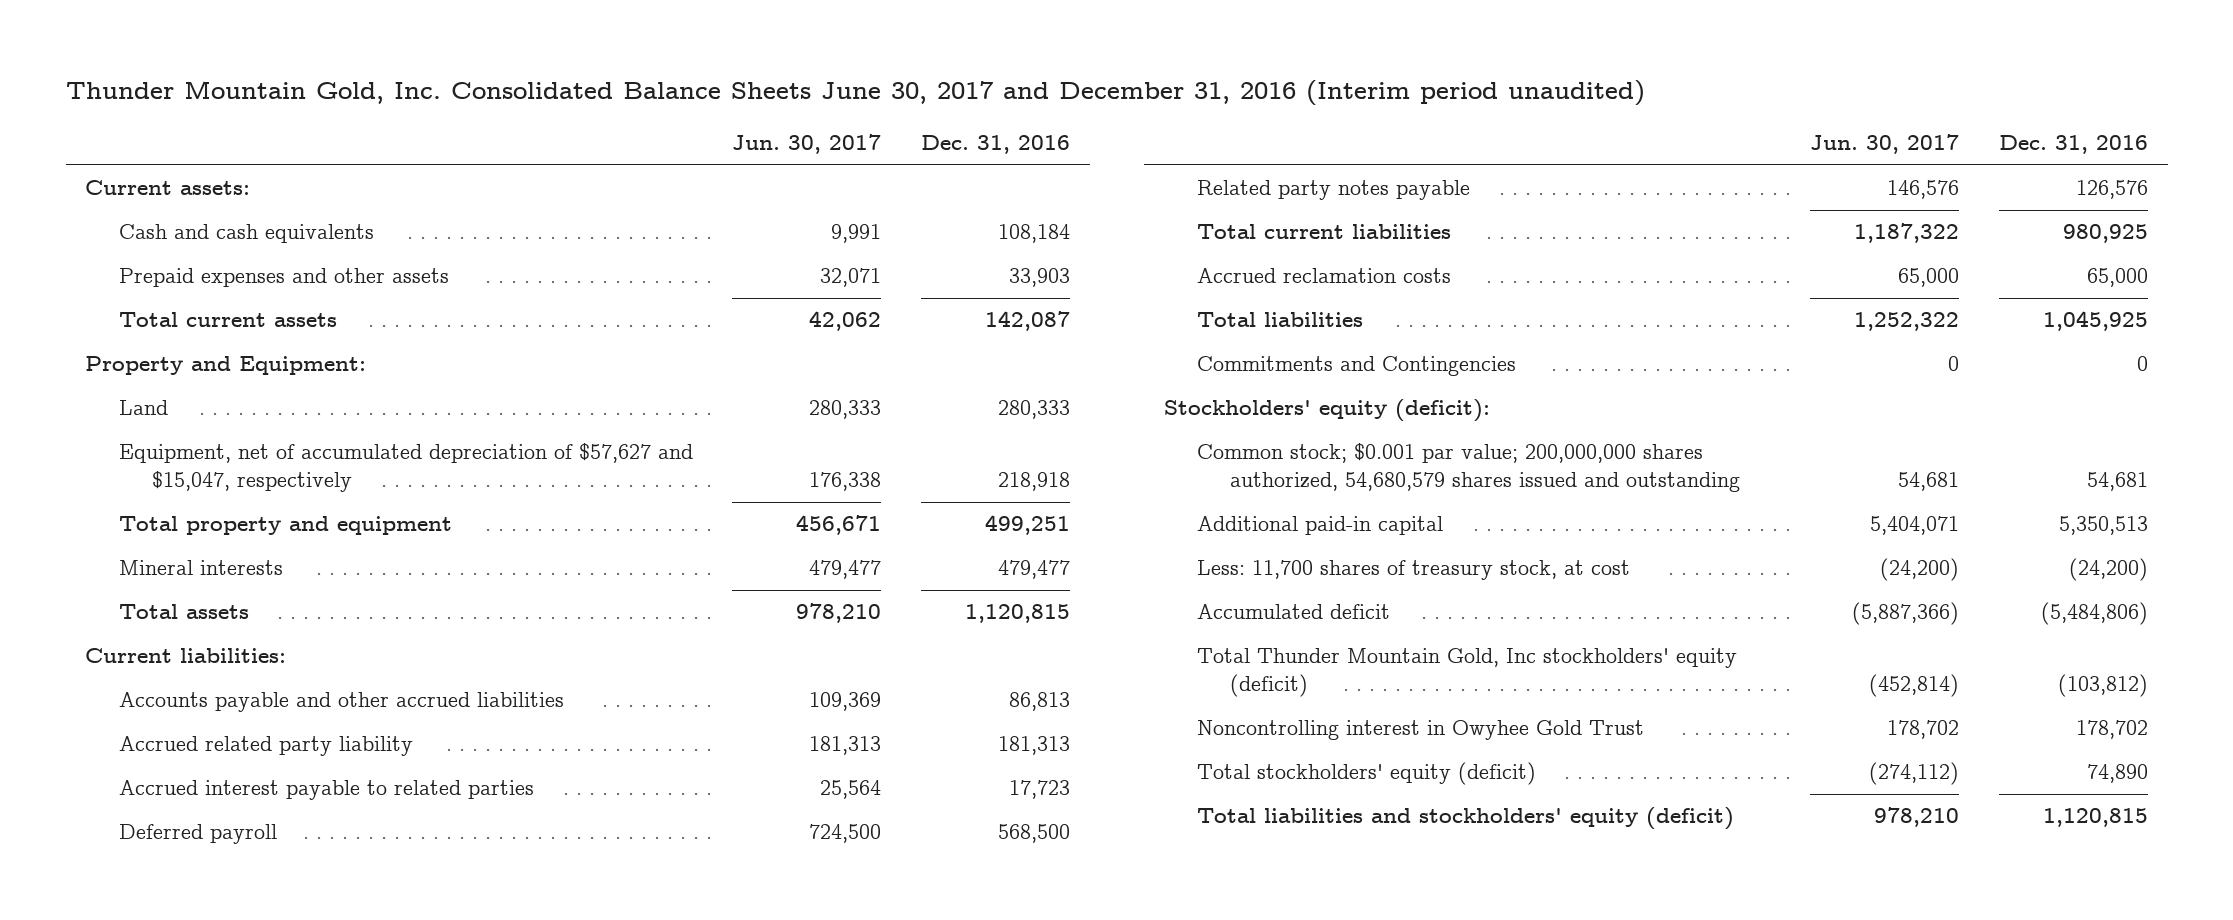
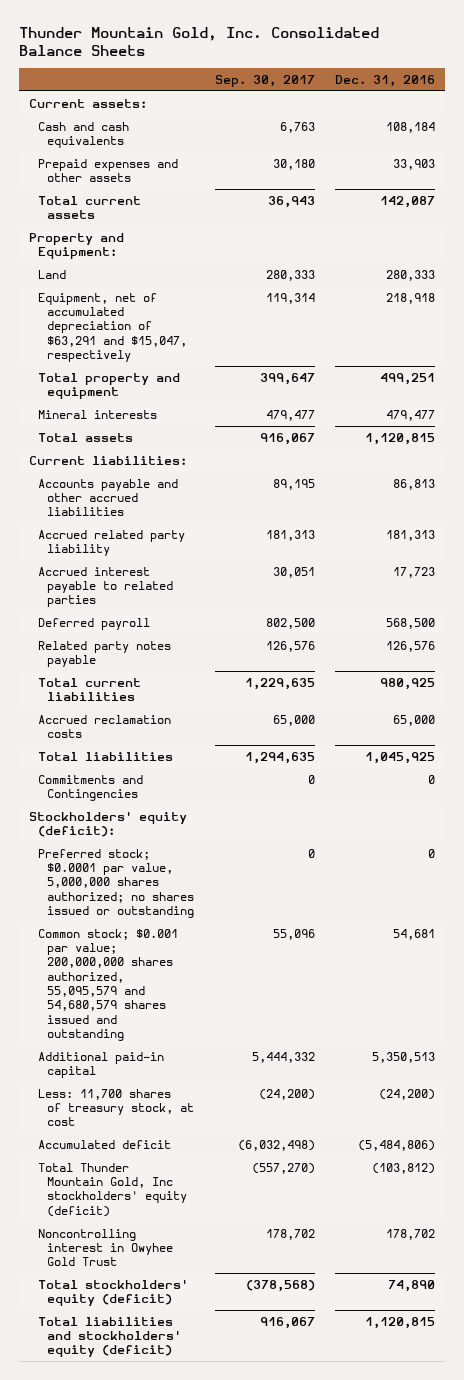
[65,80,1645,107] Thunder Mountain Gold, Inc. Consolidated Balance Sheets June 30, 2017 and December 31, 2016 (Interim period unaudited) -> [18,26,379,57] Thunder Mountain Gold, Inc. Consolidated Balance Sheets
[732,134,882,155] Jun. 30, 2017 -> none
none -> [214,74,315,87] Sep. 30, 2017
[118,443,693,493] Equipment, net of accumulated depreciation of $57,627 and $15,047, respectively -> [38,292,188,363] Equipment, net of accumulated depreciation of $63,291 and $15,047, respectively
none -> [38,848,195,919] Preferred stock; $0.0001 par value, 5,000,000 shares authorized; no shares issued or outstanding
[1196,443,1740,493] Common stock; $0.001 par value; 200,000,000 shares authorized, 54,680,579 shares issued and outstanding -> [38,928,179,1042] Common stock; $0.001 par value; 200,000,000 shares authorized, 55,095,579 and 54,680,579 shares issued and outstanding

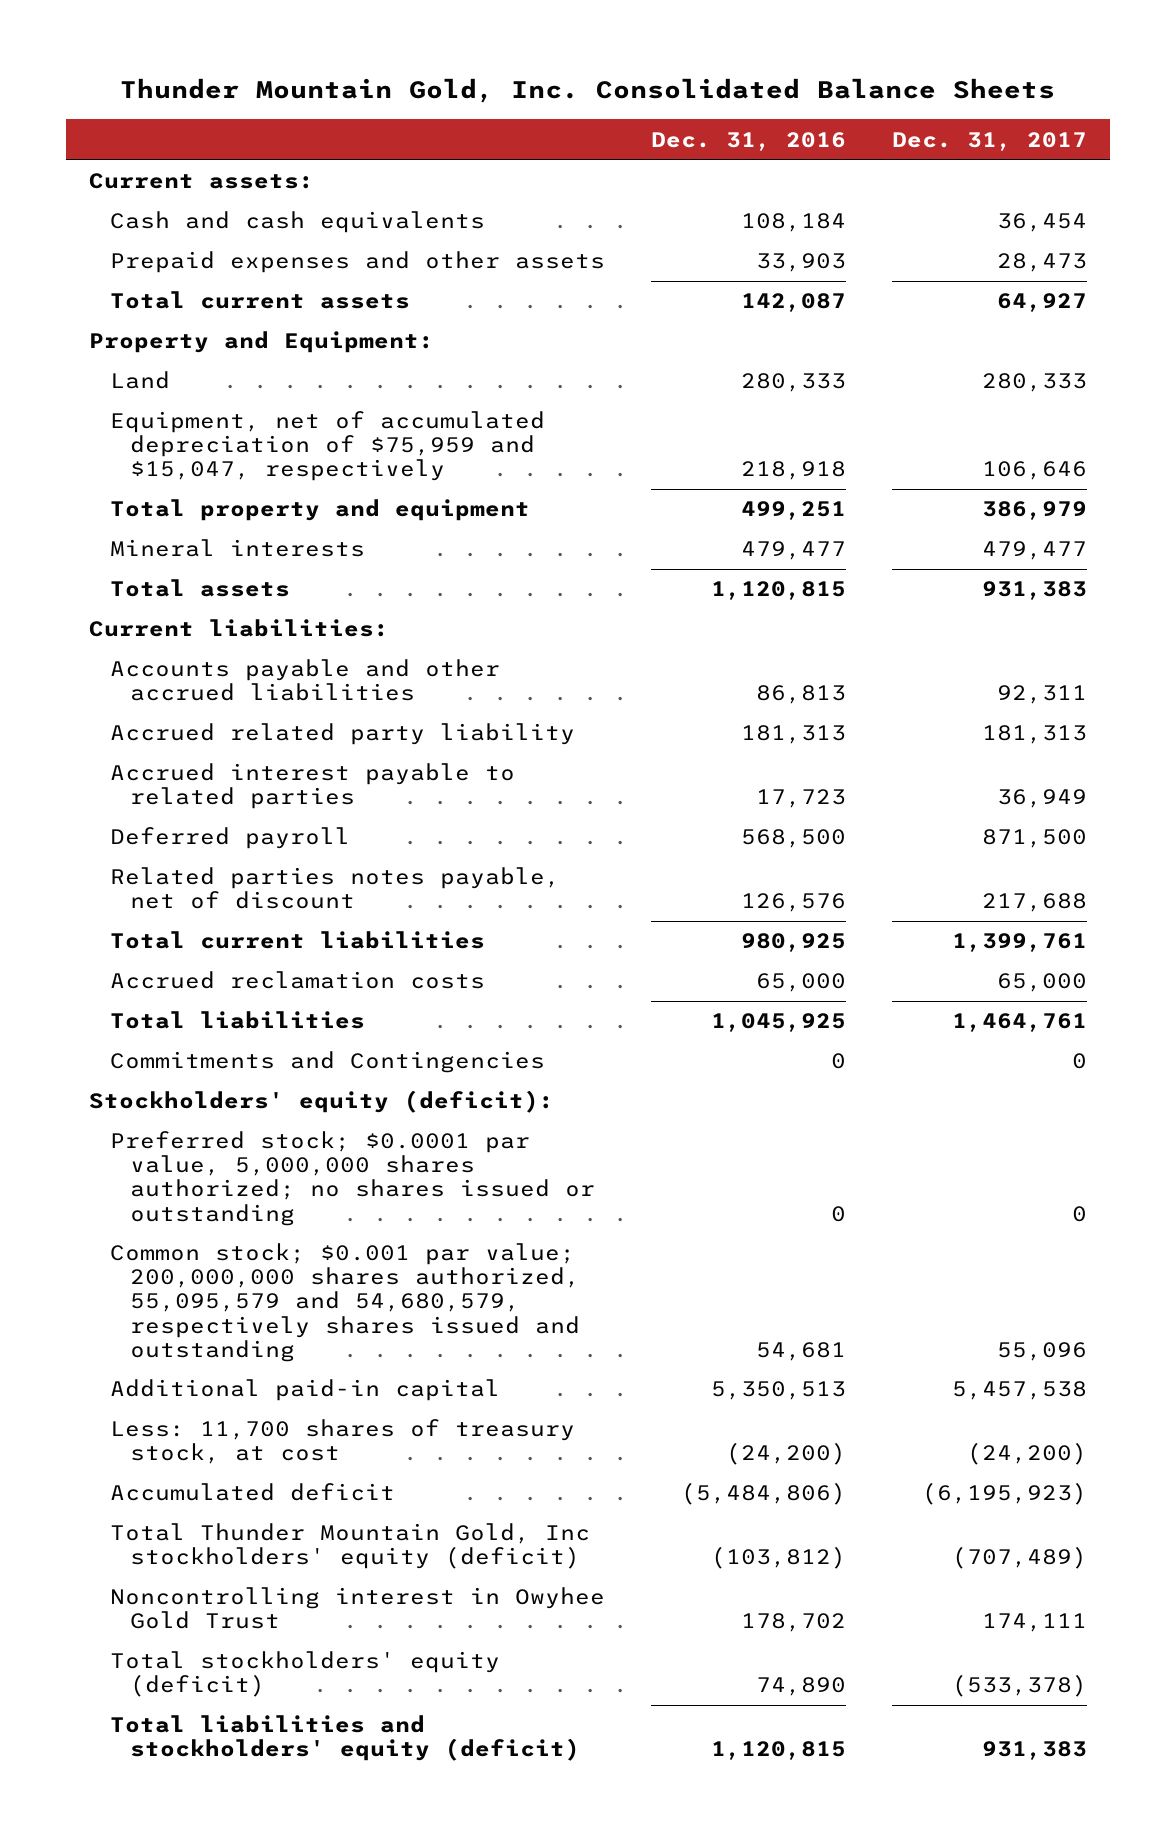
[214,74,315,87] Sep. 30, 2017 -> none
none -> [891,131,1087,151] Dec. 31, 2017
[38,292,188,363] Equipment, net of accumulated depreciation of $63,291 and $15,047, respectively -> [109,411,545,482] Equipment, net of accumulated depreciation of $75,959 and $15,047, respectively
[38,640,172,668] Related party notes payable -> [109,867,560,910] Related parties notes payable, net of discount
[38,928,179,1042] Common stock; $0.001 par value; 200,000,000 shares authorized, 55,095,579 and 54,680,579 shares issued and outstanding -> [109,1243,581,1362] Common stock; $0.001 par value; 200,000,000 shares authorized, 55,095,579 and 54,680,579, respectively shares issued and outstanding

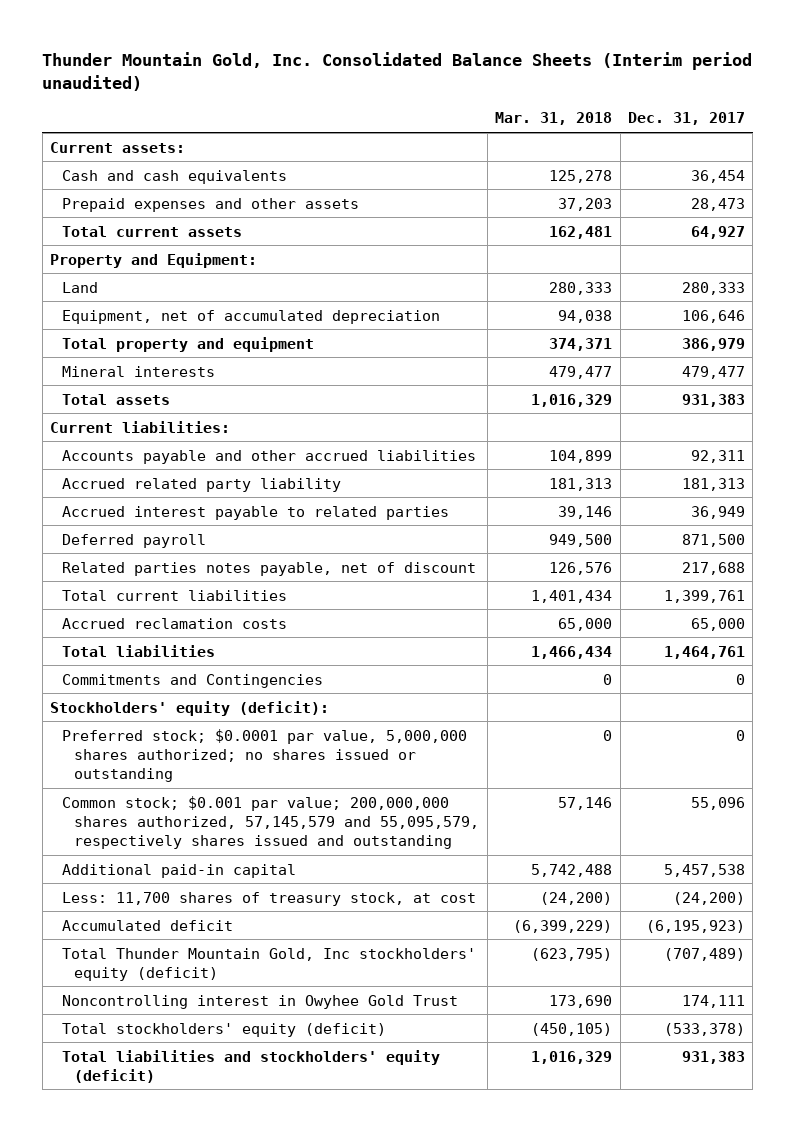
[119,78,1055,104] Thunder Mountain Gold, Inc. Consolidated Balance Sheets -> [42,51,753,91] Thunder Mountain Gold, Inc. Consolidated Balance Sheets (Interim period unaudited)
[650,131,846,151] Dec. 31, 2016 -> none
none -> [495,112,613,126] Mar. 31, 2018
[109,411,545,482] Equipment, net of accumulated depreciation of $75,959 and $15,047, respectively -> [62,309,441,324] Equipment, net of accumulated depreciation
[109,1243,581,1362] Common stock; $0.001 par value; 200,000,000 shares authorized, 55,095,579 and 54,680,579, respectively shares issued and outstanding -> [62,795,480,850] Common stock; $0.001 par value; 200,000,000 shares authorized, 57,145,579 and 55,095,579, respectively shares issued and outstanding

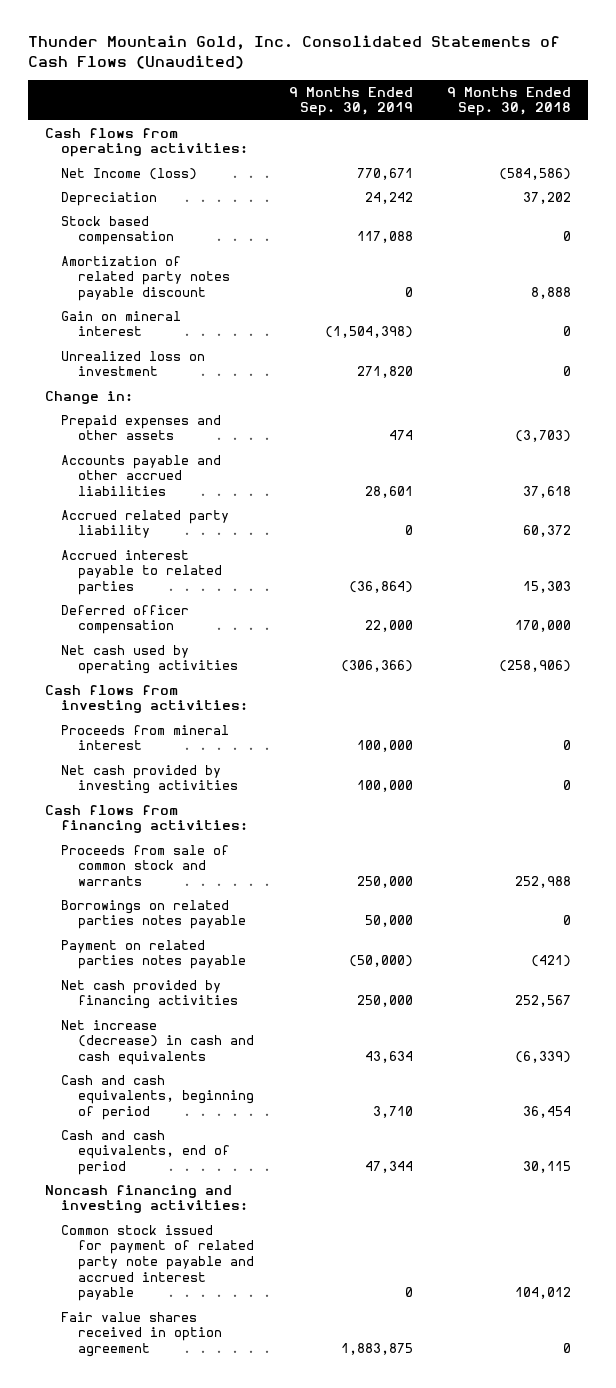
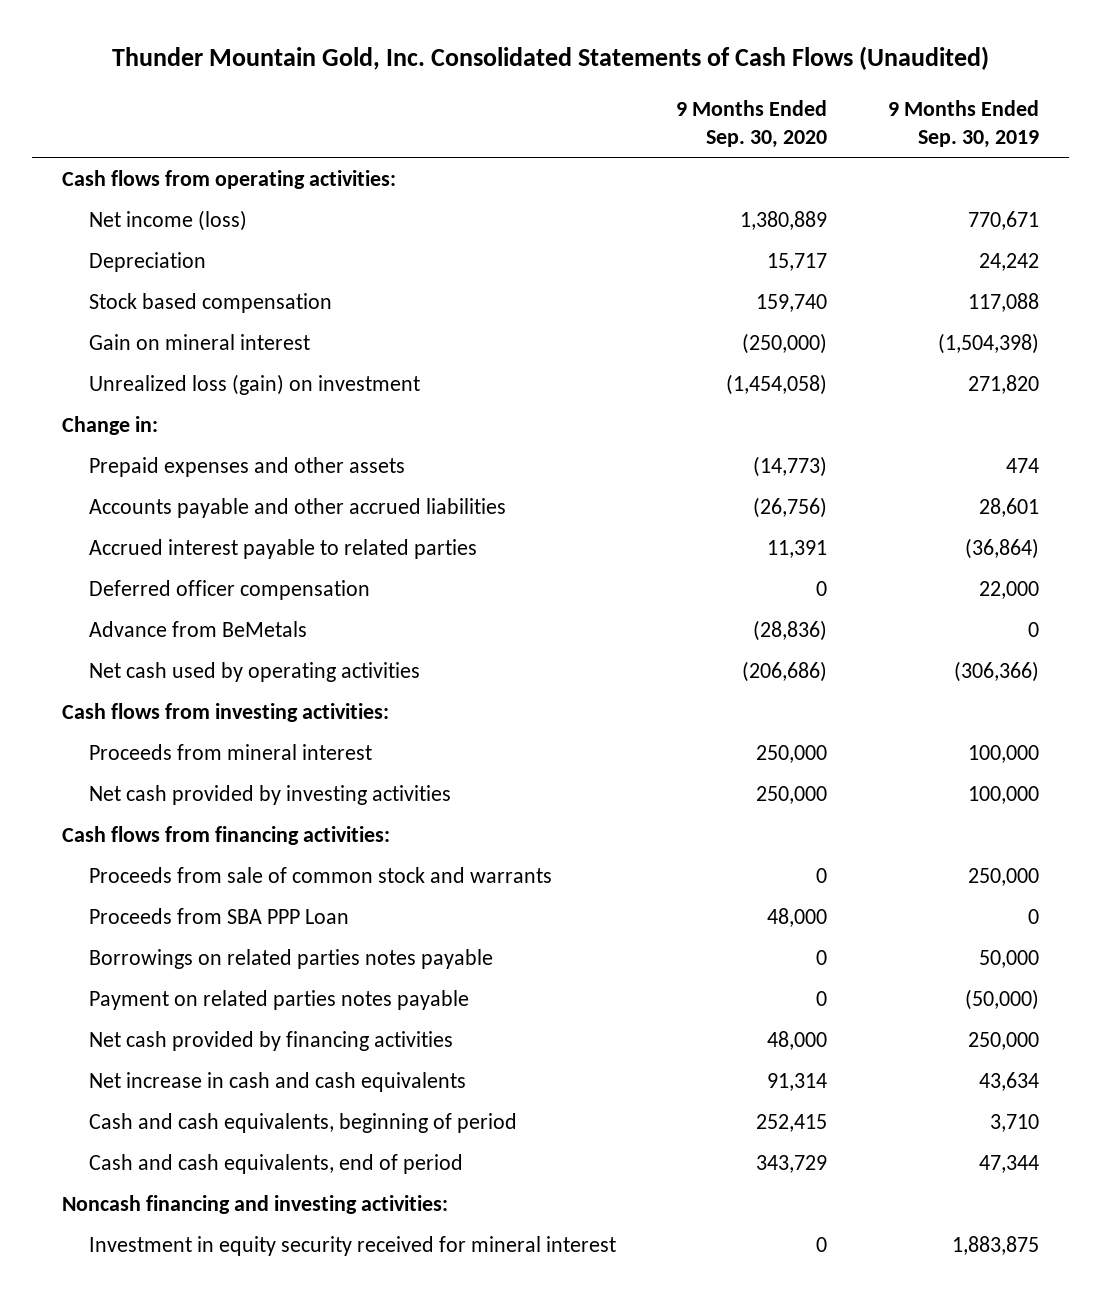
[447,86,572,117] 9 Months Ended Sep. 30, 2018 -> none
none -> [676,100,828,149] 9 Months Ended Sep. 30, 2020
[61,167,198,180] Net Income (loss) -> [89,209,248,231] Net income (loss)
[61,255,230,302] Amortization of related party notes payable discount -> none
[61,350,206,377] Unrealized loss on investment -> [89,373,421,395] Unrealized loss (gain) on investment
[61,509,230,539] Accrued related party liability -> none
none -> [89,620,308,637] Advance from BeMetals
none -> [89,907,350,924] Proceeds from SBA PPP Loan
[61,1019,254,1066] Net increase (decrease) in cash and cash equivalents -> [89,1071,467,1092] Net increase in cash and cash equivalents
[61,1224,254,1302] Common stock issued for payment of related party note payable and accrued interest payable -> none
[61,1311,222,1358] Fair value shares received in option agreement -> [89,1235,617,1256] Investment in equity security received for mineral interest

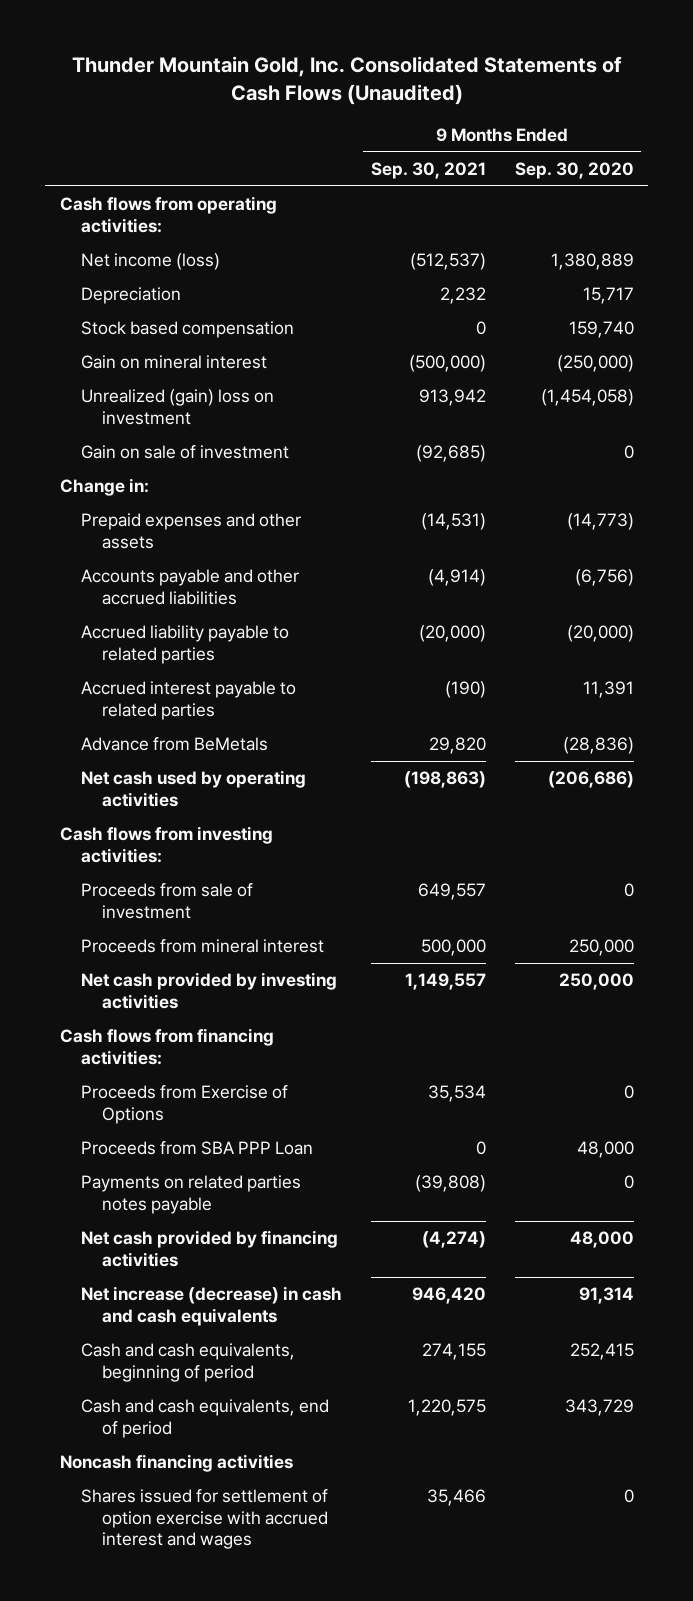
[887,100,1039,149] 9 Months Ended Sep. 30, 2019 -> none
none -> [370,162,486,180] Sep. 30, 2021
[89,373,421,395] Unrealized loss (gain) on investment -> [80,389,274,425] Unrealized (gain) loss on investment
none -> [80,445,289,460] Gain on sale of investment
[753,496,828,518] (26,756) -> [574,569,634,587] (6,756)
none -> [80,625,289,664] Accrued liability payable to related parties
[89,579,371,600] Deferred officer compensation -> none
none -> [80,883,253,919] Proceeds from sale of investment
[89,866,553,883] Proceeds from sale of common stock and warrants -> none
none -> [80,1085,288,1124] Proceeds from Exercise of Options
[89,948,494,969] Borrowings on related parties notes payable -> none
[89,989,470,1010] Payment on related parties notes payable -> [80,1175,301,1214] Payments on related parties notes payable
[89,1071,467,1092] Net increase in cash and cash equivalents -> [80,1286,342,1326] Net increase (decrease) in cash and cash equivalents
[89,1235,617,1256] Investment in equity security received for mineral interest -> none
[62,1194,449,1214] Noncash financing and investing activities: -> [59,1454,293,1473] Noncash financing activities
none -> [80,1489,328,1550] Shares issued for settlement of option exercise with accrued interest and wages

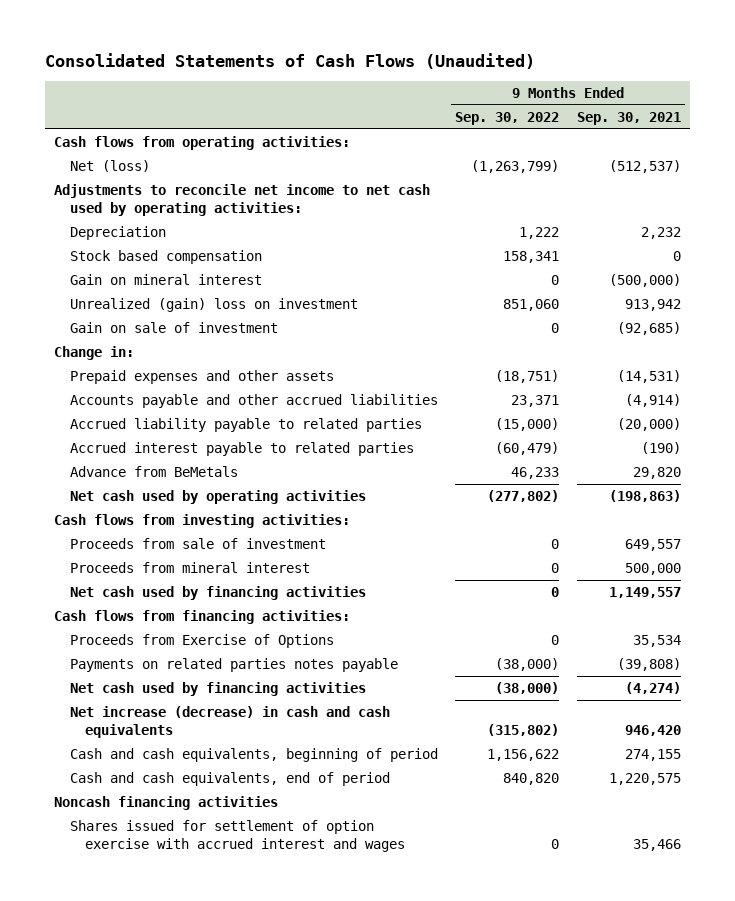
[71,56,622,105] Thunder Mountain Gold, Inc. Consolidated Statements of Cash Flows (Unaudited) -> [44,52,535,69] Consolidated Statements of Cash Flows (Unaudited)
[514,162,634,180] Sep. 30, 2020 -> none
none -> [455,111,560,125] Sep. 30, 2022
[80,253,220,271] Net income (loss) -> [69,160,150,173] Net (loss)
none -> [53,184,430,217] Adjustments to reconcile net income to net cash used by operating activities:
[80,972,337,1009] Net cash provided by investing activities -> [69,586,366,601] Net cash used by financing activities
[80,1141,313,1156] Proceeds from SBA PPP Loan -> none
[80,1230,338,1267] Net cash provided by financing activities -> [69,682,366,697] Net cash used by financing activities

